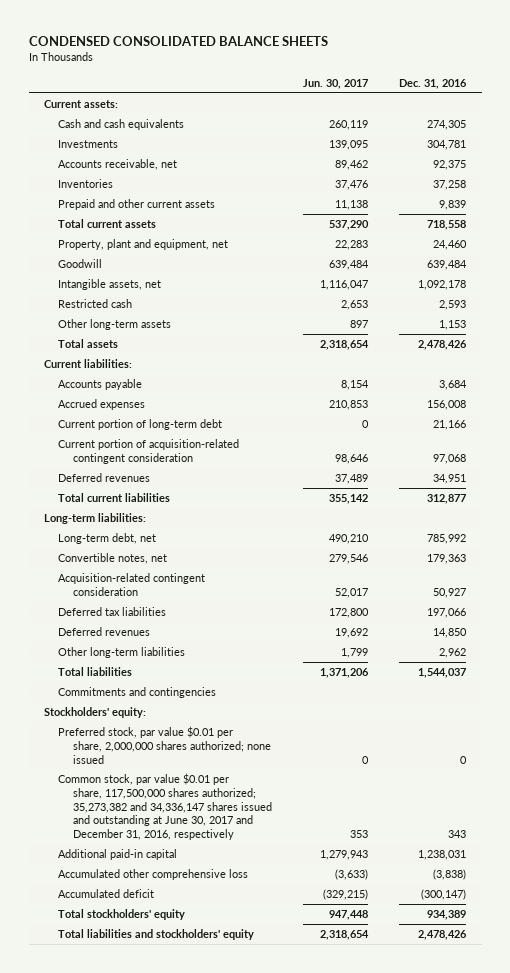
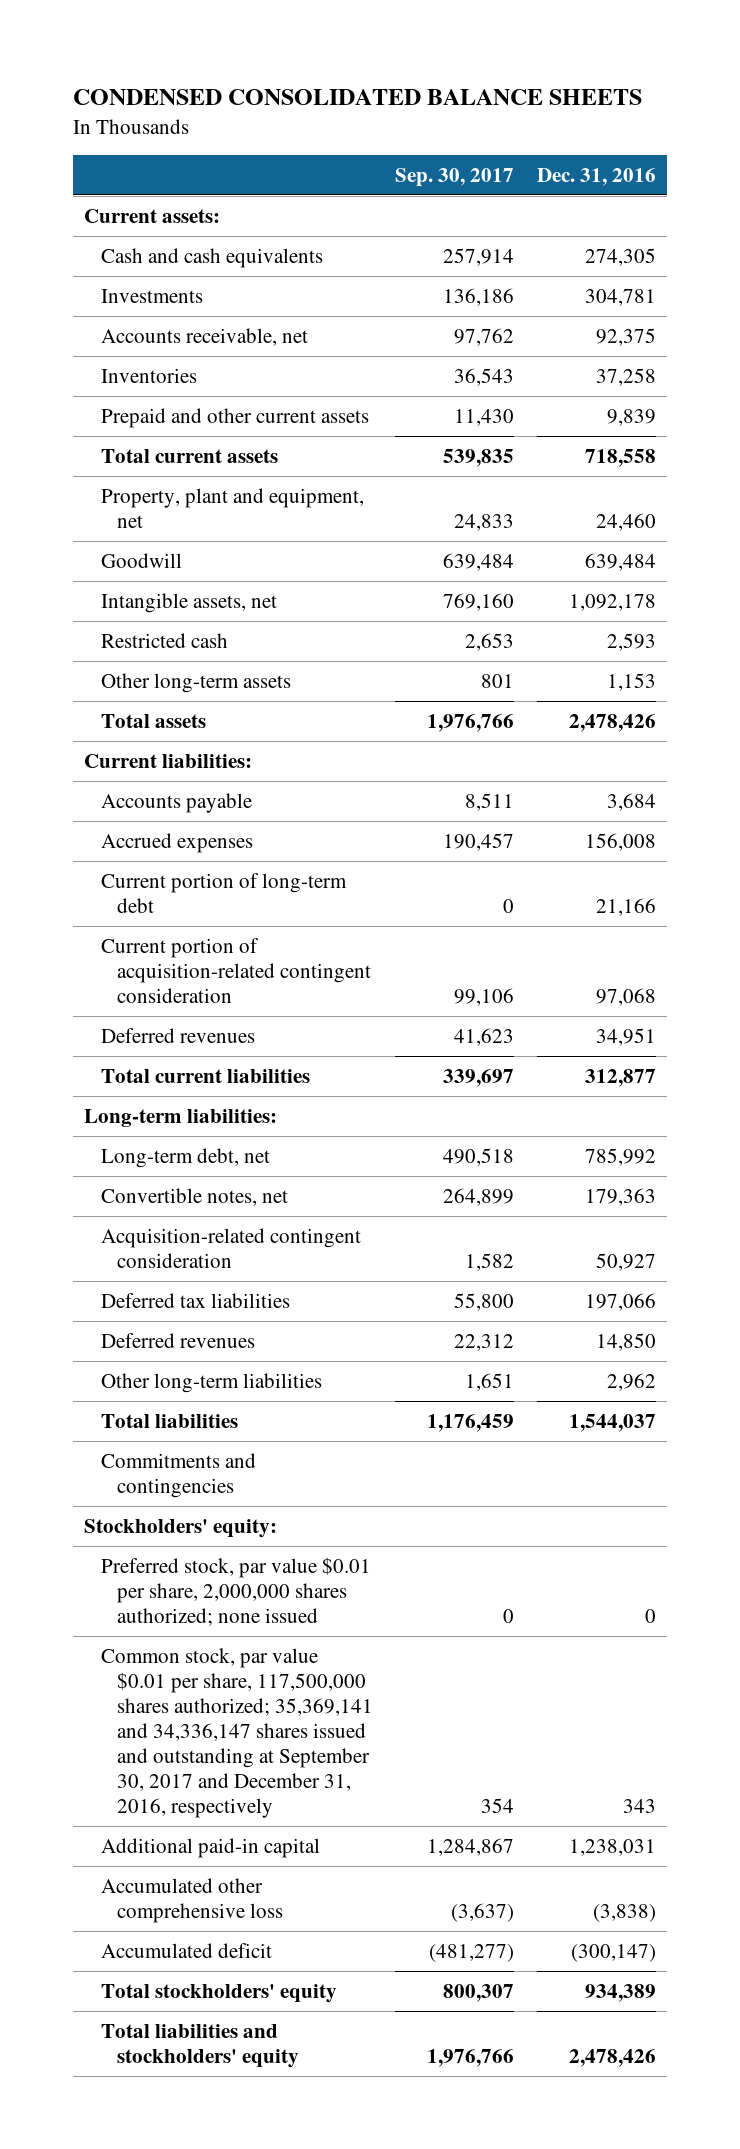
[302,78,368,89] Jun. 30, 2017 -> none
none -> [395,167,515,187] Sep. 30, 2017
[58,773,272,841] Common stock, par value $0.01 per share, 117,500,000 shares authorized; 35,273,382 and 34,336,147 shares issued and outstanding at June 30, 2017 and December 31, 2016, respectively -> [100,1647,373,1818] Common stock, par value $0.01 per share, 117,500,000 shares authorized; 35,369,141 and 34,336,147 shares issued and outstanding at September 30, 2017 and December 31, 2016, respectively

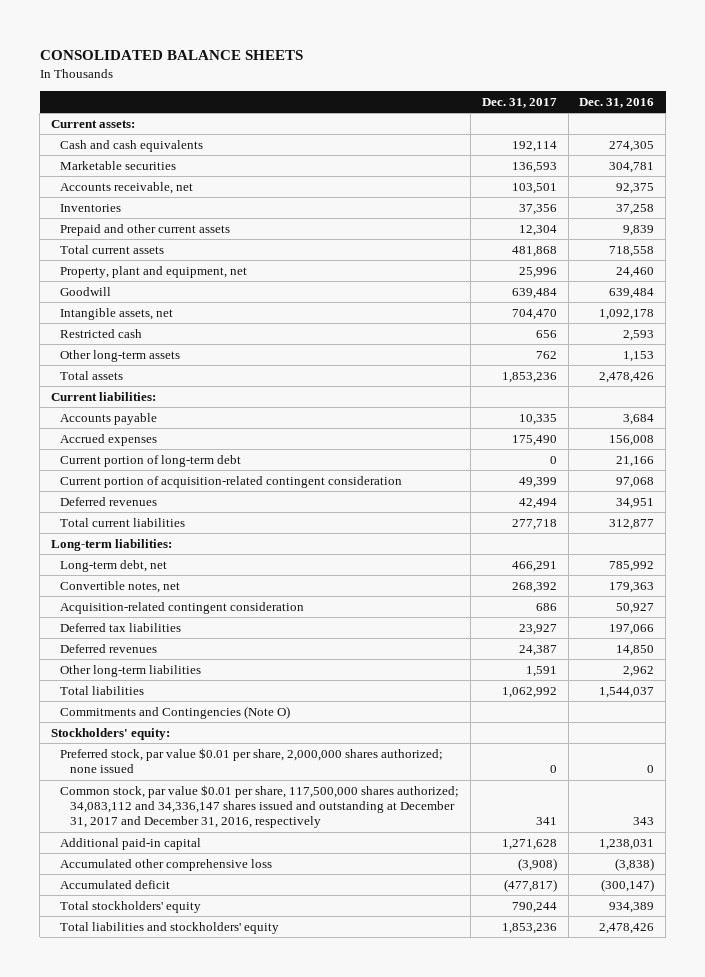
[72,89,642,106] CONDENSED CONSOLIDATED BALANCE SHEETS -> [39,49,303,60] CONSOLIDATED BALANCE SHEETS
[395,167,515,187] Sep. 30, 2017 -> none
none -> [481,97,557,108] Dec. 31, 2017
[100,288,203,303] Investments -> [60,160,177,170] Marketable securities
[100,1452,256,1498] Commitments and contingencies -> [60,705,291,719] Commitments and Contingencies (Note O)
[100,1647,373,1818] Common stock, par value $0.01 per share, 117,500,000 shares authorized; 35,369,141 and 34,336,147 shares issued and outstanding at September 30, 2017 and December 31, 2016, respectively -> [60,784,460,829] Common stock, par value $0.01 per share, 117,500,000 shares authorized; 34,083,112 and 34,336,147 shares issued and outstanding at December 31, 2017 and December 31, 2016, respectively

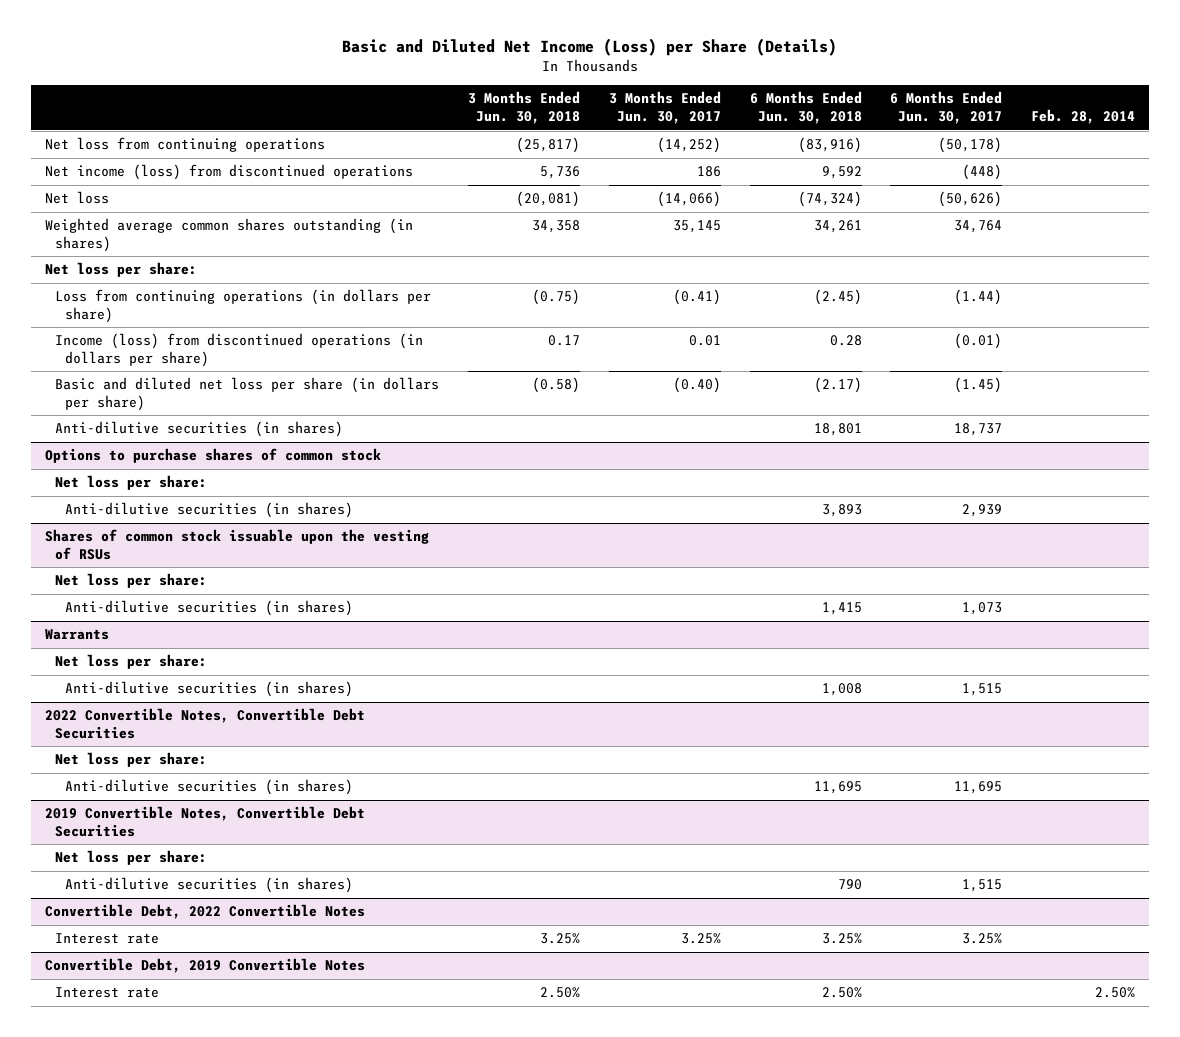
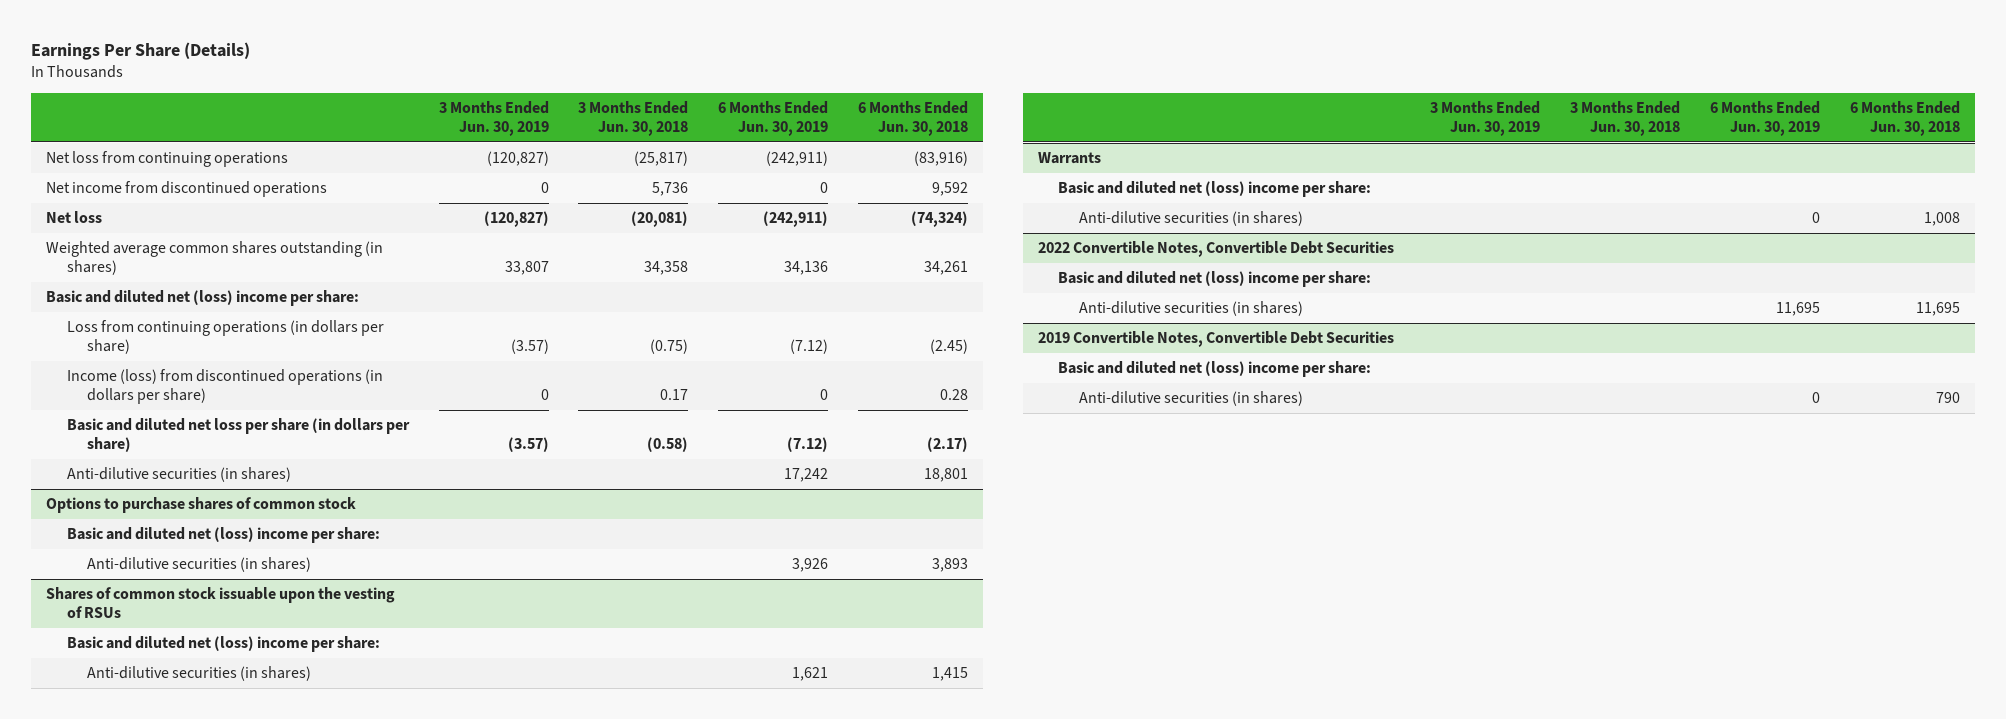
[342,38,838,57] Basic and Diluted Net Income (Loss) per Share (Details) -> [31,41,251,60] Earnings Per Share (Details)
[608,91,721,125] 3 Months Ended Jun. 30, 2017 -> none
[890,91,1003,125] 6 Months Ended Jun. 30, 2017 -> none
[1031,109,1136,125] Feb. 28, 2014 -> none
none -> [438,100,549,136] 3 Months Ended Jun. 30, 2019
none -> [718,100,829,136] 6 Months Ended Jun. 30, 2019
[45,164,414,181] Net income (loss) from discontinued operations -> [45,181,327,198] Net income from discontinued operations
[45,262,198,278] Net loss per share: -> [45,290,359,307] Basic and diluted net (loss) income per share:
[55,475,208,491] Net loss per share: -> [66,527,380,544] Basic and diluted net (loss) income per share:
[55,573,208,589] Net loss per share: -> [66,636,380,653] Basic and diluted net (loss) income per share:
[55,654,208,670] Net loss per share: -> [1058,181,1372,198] Basic and diluted net (loss) income per share:
[55,752,208,768] Net loss per share: -> [1058,271,1372,288] Basic and diluted net (loss) income per share:
[55,850,208,866] Net loss per share: -> [1058,361,1372,378] Basic and diluted net (loss) income per share:
[45,904,366,920] Convertible Debt, 2022 Convertible Notes -> none
[55,933,160,945] Interest rate -> none
[45,958,366,974] Convertible Debt, 2019 Convertible Notes -> none
[55,987,160,999] Interest rate -> none

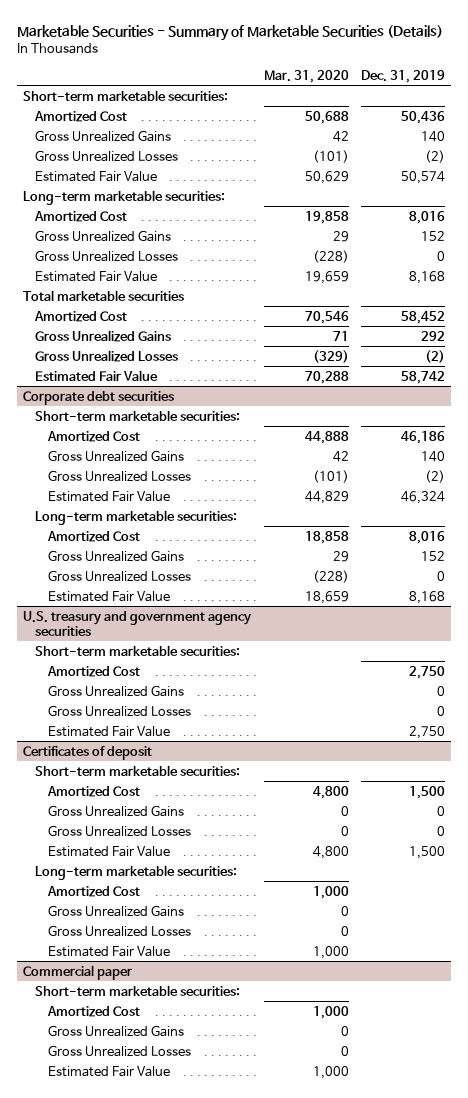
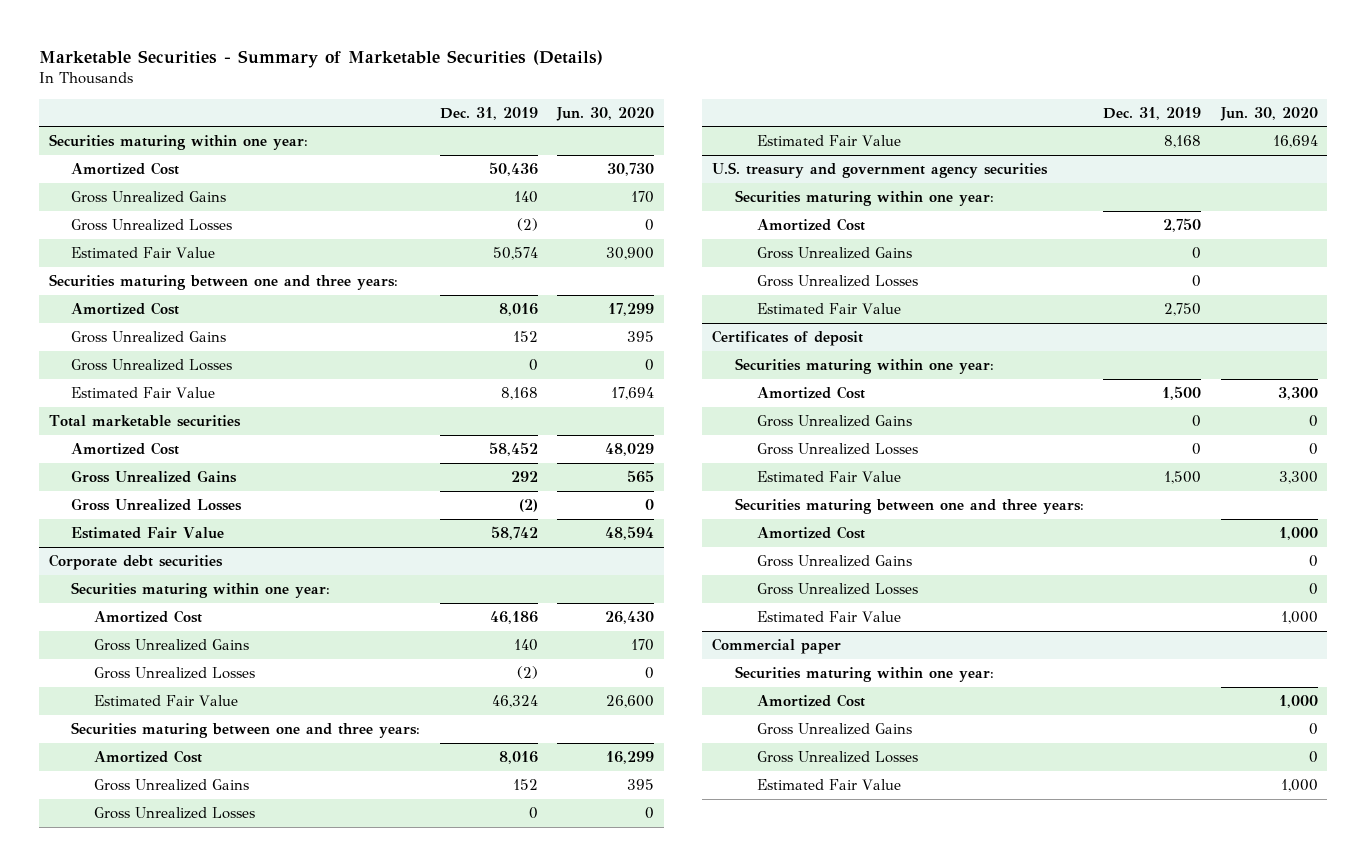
[263,69,349,83] Mar. 31, 2020 -> none
none -> [556,106,655,121] Jun. 30, 2020
[23,89,229,101] Short-term marketable securities: -> [49,134,309,151] Securities maturing within one year:
[23,189,226,205] Long-term marketable securities: -> [49,274,399,291] Securities maturing between one and three years:
[35,409,241,421] Short-term marketable securities: -> [71,582,331,599] Securities maturing within one year:
[35,509,238,525] Long-term marketable securities: -> [71,722,421,739] Securities maturing between one and three years:
[35,644,241,656] Short-term marketable securities: -> [734,190,994,207] Securities maturing within one year:
[35,764,241,776] Short-term marketable securities: -> [734,358,994,375] Securities maturing within one year:
[35,864,238,880] Long-term marketable securities: -> [734,498,1084,515] Securities maturing between one and three years:
[35,984,241,996] Short-term marketable securities: -> [734,666,994,683] Securities maturing within one year:

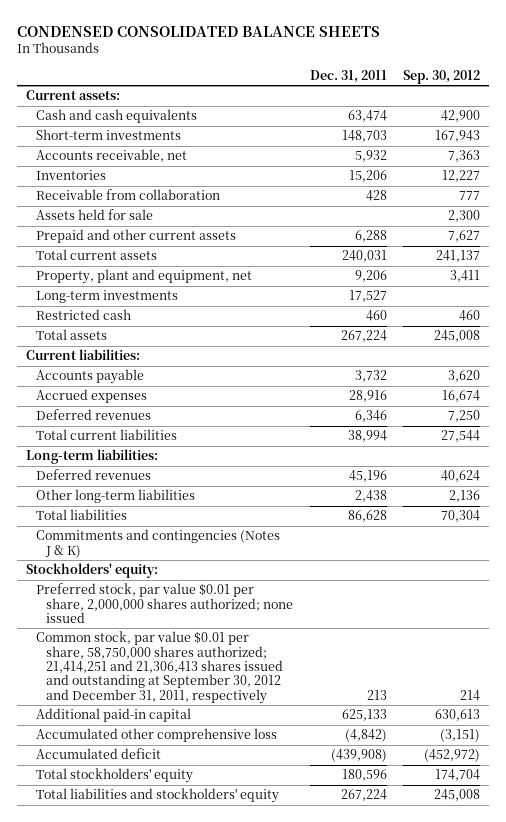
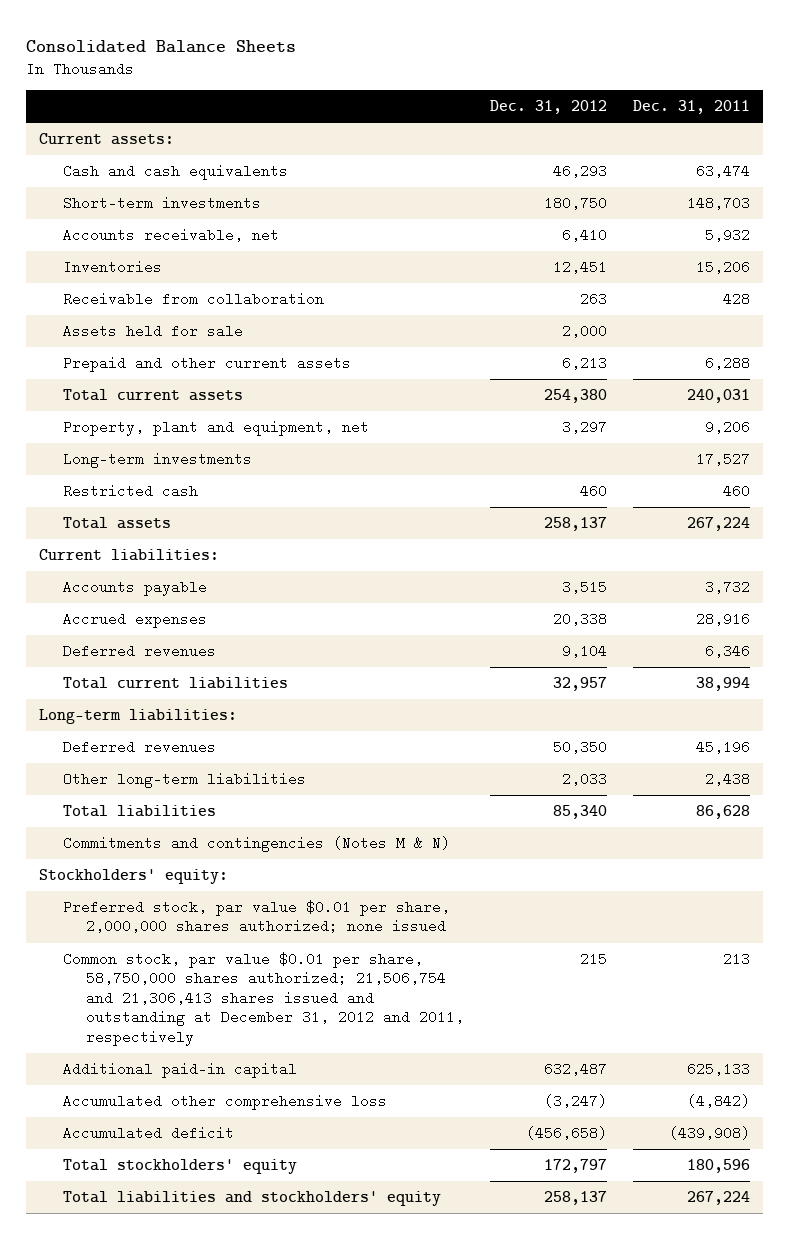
[17,25,381,37] CONDENSED CONSOLIDATED BALANCE SHEETS -> [26,39,297,53] Consolidated Balance Sheets
[403,70,481,85] Sep. 30, 2012 -> none
none -> [489,100,607,115] Dec. 31, 2012
[35,529,280,558] Commitments and contingencies (Notes J & K) -> [62,836,450,853] Commitments and contingencies (Notes M & N)
[35,631,283,704] Common stock, par value $0.01 per share, 58,750,000 shares authorized; 21,414,251 and 21,306,413 shares issued and outstanding at September 30, 2012 and December 31, 2011, respectively -> [62,952,465,1046] Common stock, par value $0.01 per share, 58,750,000 shares authorized; 21,506,754 and 21,306,413 shares issued and outstanding at December 31, 2012 and 2011, respectively

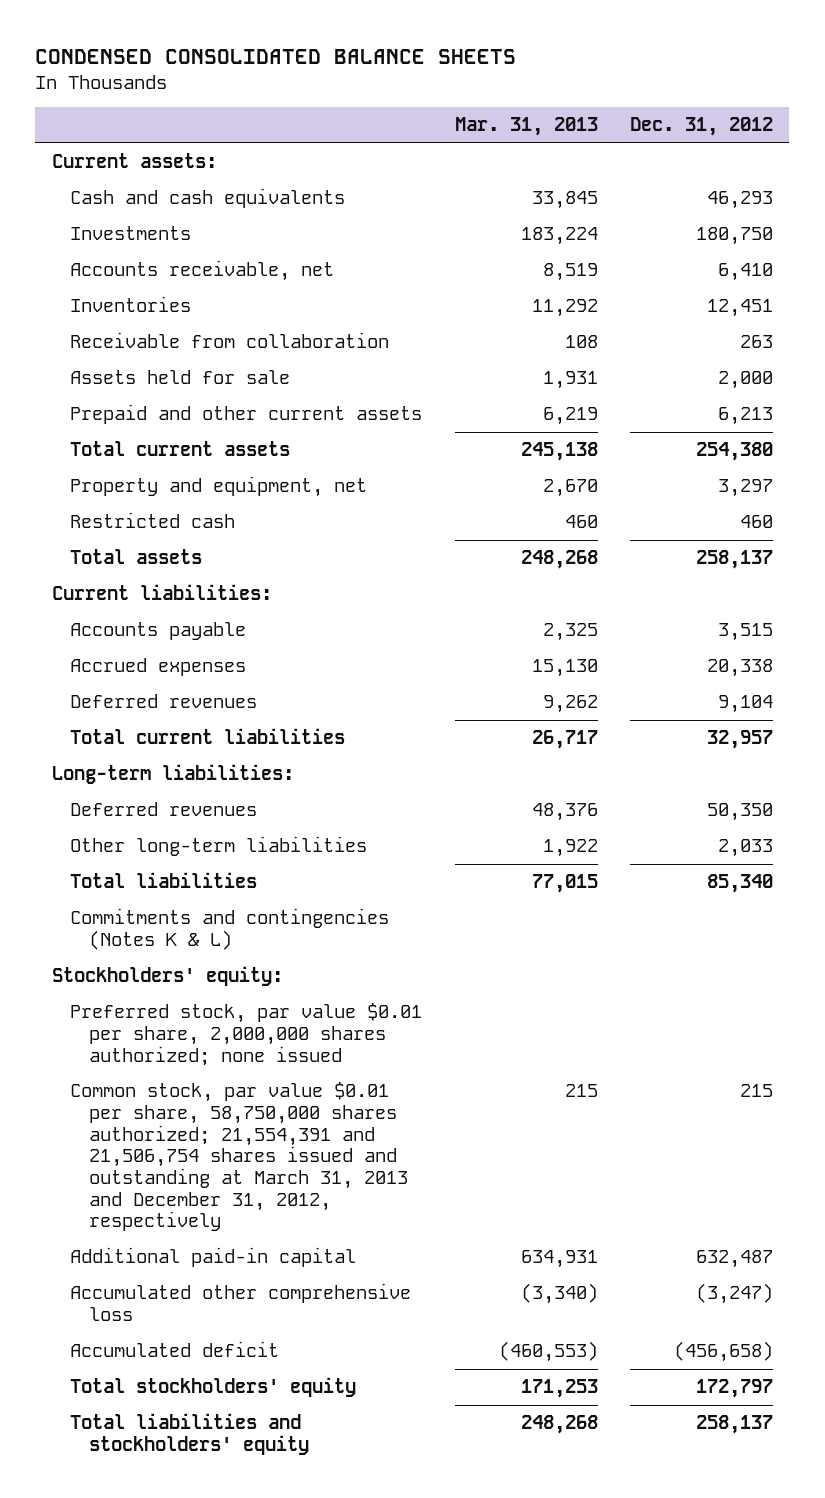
[26,39,297,53] Consolidated Balance Sheets -> [35,48,517,64] CONDENSED CONSOLIDATED BALANCE SHEETS
[632,100,750,115] Dec. 31, 2011 -> none
none -> [454,117,598,137] Mar. 31, 2013
[62,196,261,211] Short-term investments -> [70,226,192,241] Investments
[62,452,252,469] Long-term investments -> none
[62,420,369,437] Property, plant and equipment, net -> [70,476,368,498] Property and equipment, net
[62,836,450,853] Commitments and contingencies (Notes M & N) -> [70,908,390,951] Commitments and contingencies (Notes K & L)
[62,952,465,1046] Common stock, par value $0.01 per share, 58,750,000 shares authorized; 21,506,754 and 21,306,413 shares issued and outstanding at December 31, 2012 and 2011, respectively -> [70,1082,408,1232] Common stock, par value $0.01 per share, 58,750,000 shares authorized; 21,554,391 and 21,506,754 shares issued and outstanding at March 31, 2013 and December 31, 2012, respectively

